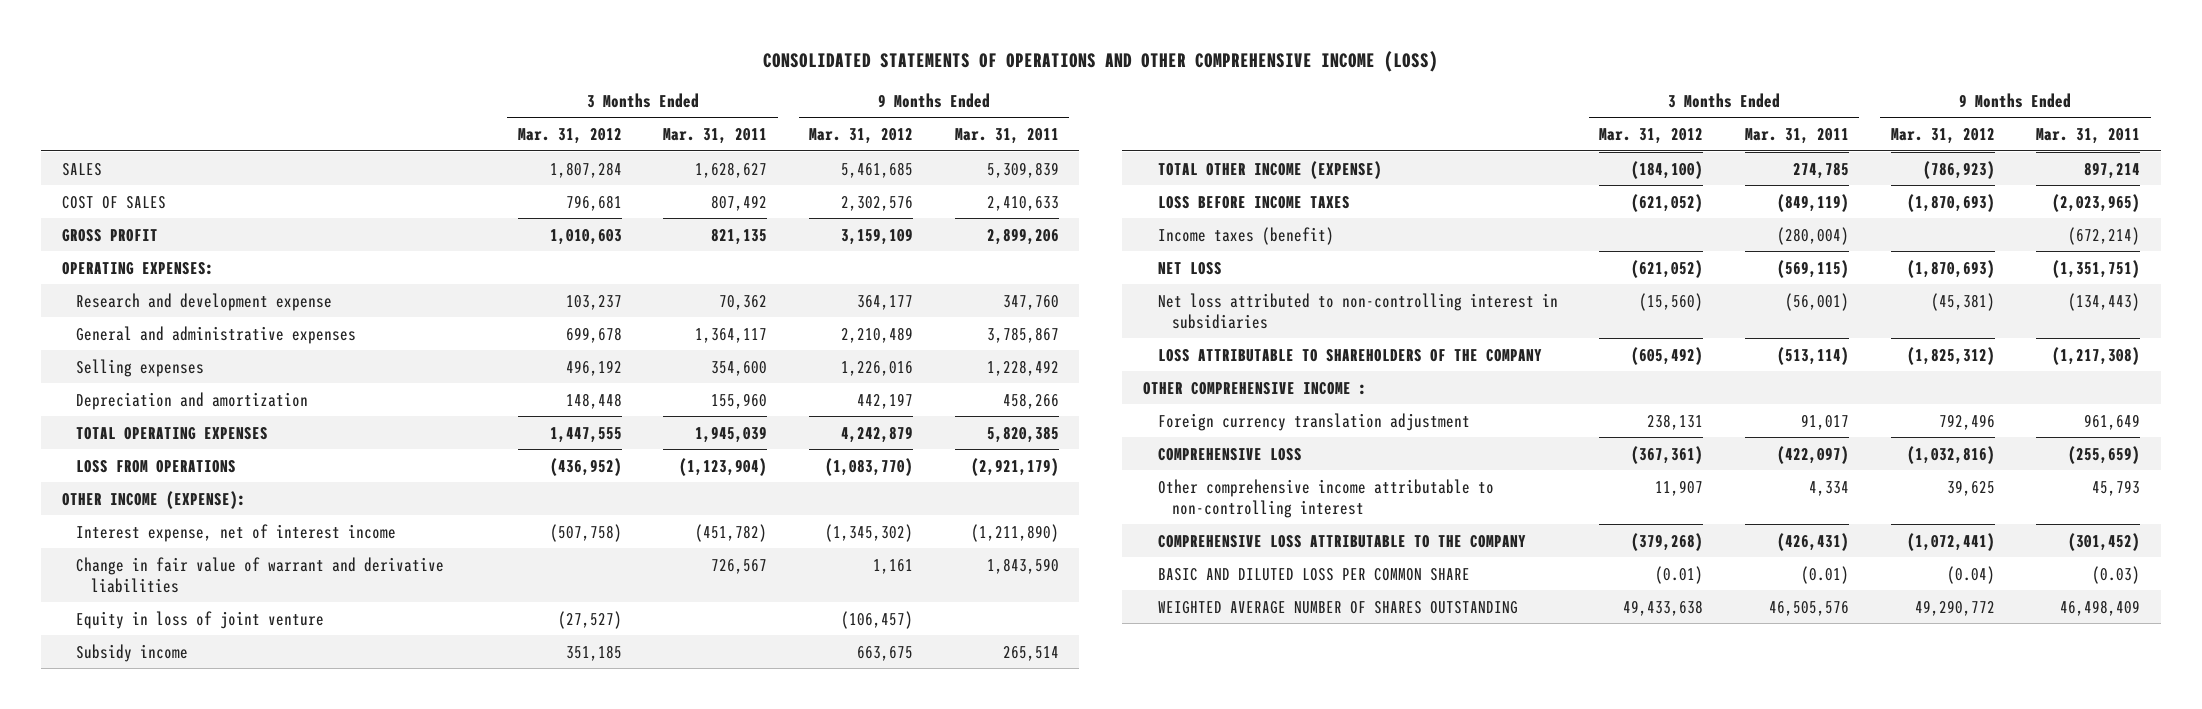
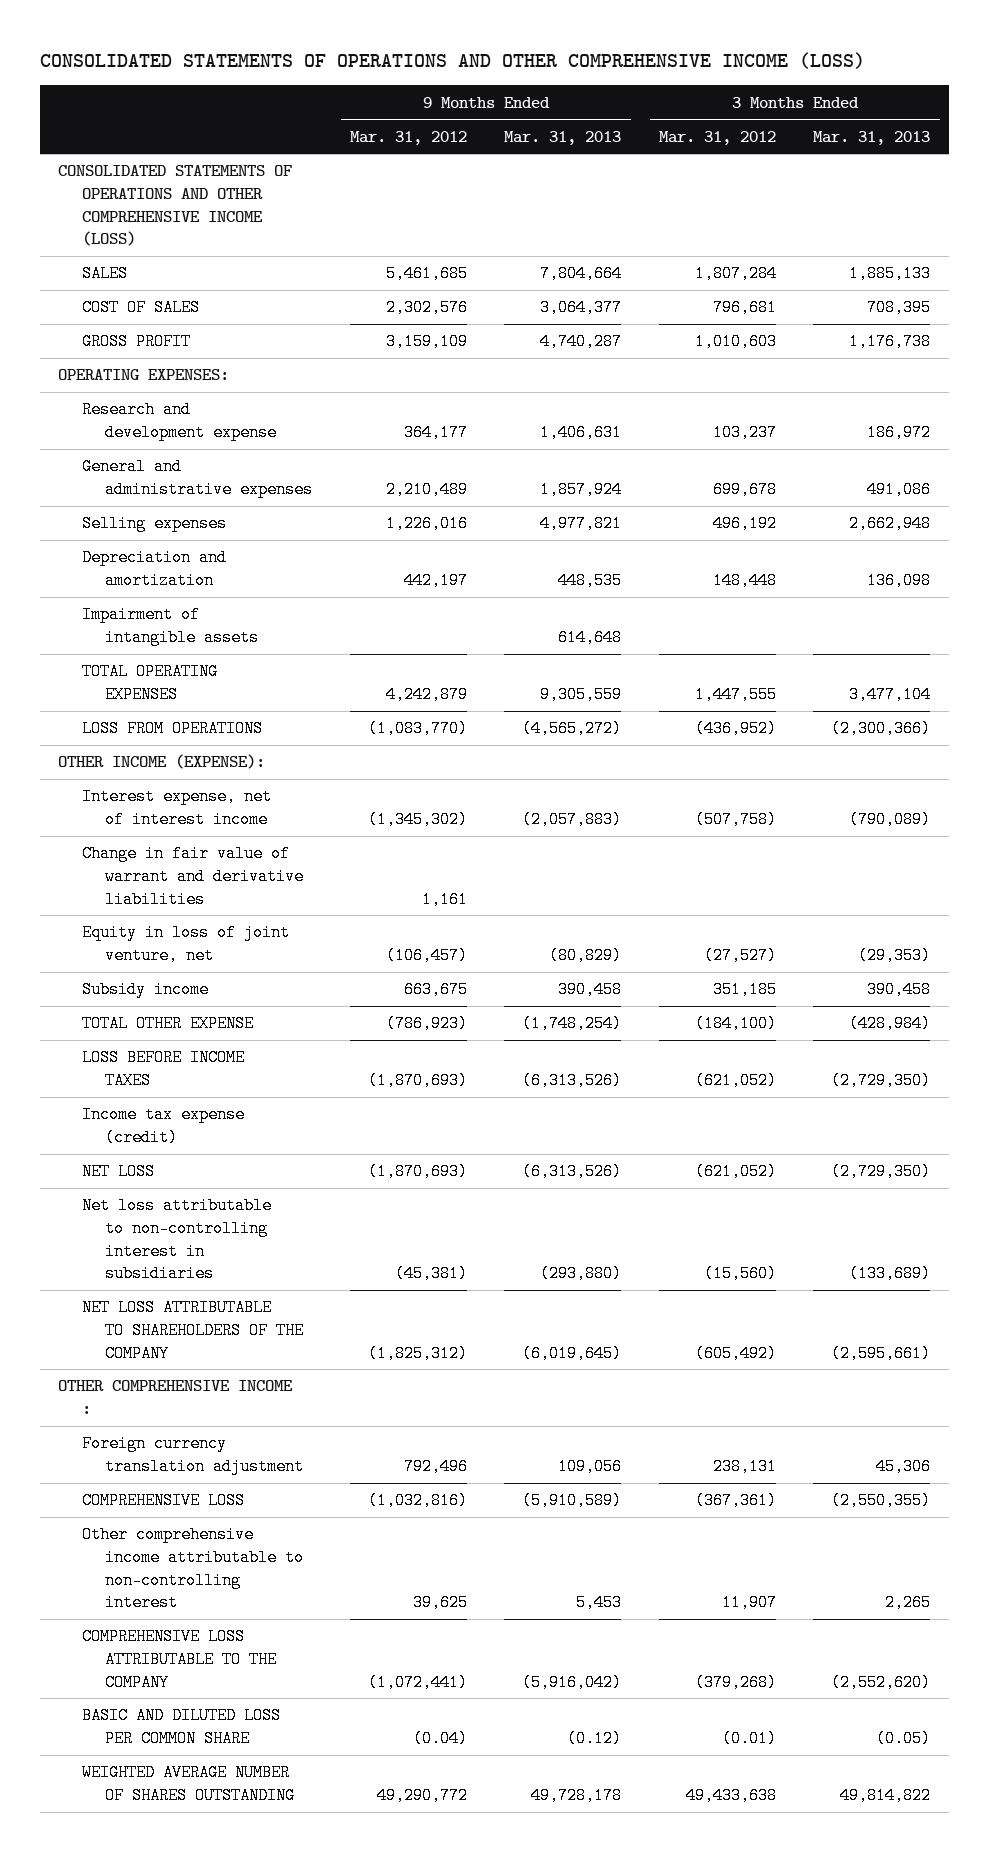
[663,127,768,144] Mar. 31, 2011 -> none
[954,127,1059,144] Mar. 31, 2011 -> none
none -> [504,130,622,145] Mar. 31, 2013
none -> [813,130,931,145] Mar. 31, 2013
none -> [58,165,293,247] CONSOLIDATED STATEMENTS OF OPERATIONS AND OTHER COMPREHENSIVE INCOME (LOSS)
none -> [81,606,260,647] Impairment of intangible assets
[76,610,325,629] Equity in loss of joint venture -> [81,924,290,965] Equity in loss of joint venture, net
[1157,160,1382,179] TOTAL OTHER INCOME (EXPENSE) -> [81,1015,254,1033] TOTAL OTHER EXPENSE
[1157,226,1334,245] Income taxes (benefit) -> [81,1106,245,1147] Income tax expense (credit)
[1157,292,1558,329] Net loss attributed to non-controlling interest in subsidiaries -> [81,1197,272,1283] Net loss attributable to non-controlling interest in subsidiaries
[1157,348,1542,362] LOSS ATTRIBUTABLE TO SHAREHOLDERS OF THE COMPANY -> [81,1299,305,1362] NET LOSS ATTRIBUTABLE TO SHAREHOLDERS OF THE COMPANY

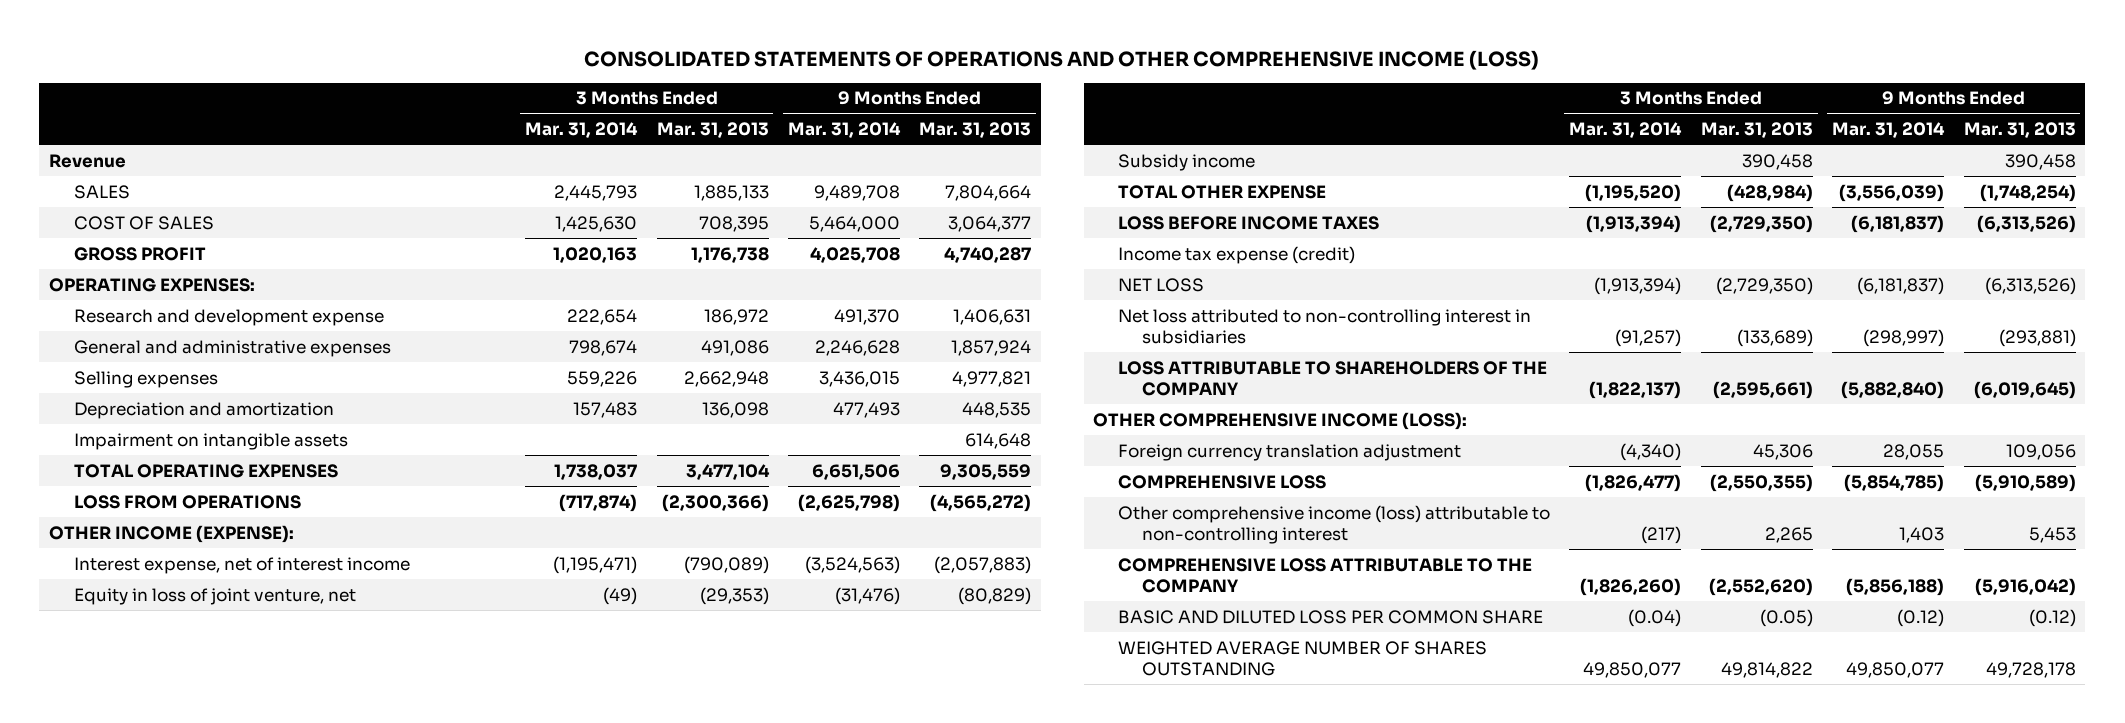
[349,130,467,145] Mar. 31, 2012 -> none
[658,130,776,145] Mar. 31, 2012 -> none
none -> [525,121,639,138] Mar. 31, 2014
none -> [787,121,901,138] Mar. 31, 2014
[58,165,293,247] CONSOLIDATED STATEMENTS OF OPERATIONS AND OTHER COMPREHENSIVE INCOME (LOSS) -> none
none -> [49,153,127,168] Revenue
[81,606,260,647] Impairment of intangible assets -> [73,432,348,450] Impairment on intangible assets
[81,845,305,908] Change in fair value of warrant and derivative liabilities -> none
[81,1197,272,1283] Net loss attributable to non-controlling interest in subsidiaries -> [1117,308,1531,344] Net loss attributed to non-controlling interest in subsidiaries
[540,1265,623,1283] (293,880) -> [1998,328,2076,347] (293,881)
[81,1299,305,1362] NET LOSS ATTRIBUTABLE TO SHAREHOLDERS OF THE COMPANY -> [1117,360,1547,396] LOSS ATTRIBUTABLE TO SHAREHOLDERS OF THE COMPANY
[58,1380,294,1415] OTHER COMPREHENSIVE INCOME : -> [1093,411,1468,430] OTHER COMPREHENSIVE INCOME (LOSS):
[81,1526,305,1612] Other comprehensive income attributable to non-controlling interest -> [1117,504,1550,544] Other comprehensive income (loss) attributable to non-controlling interest

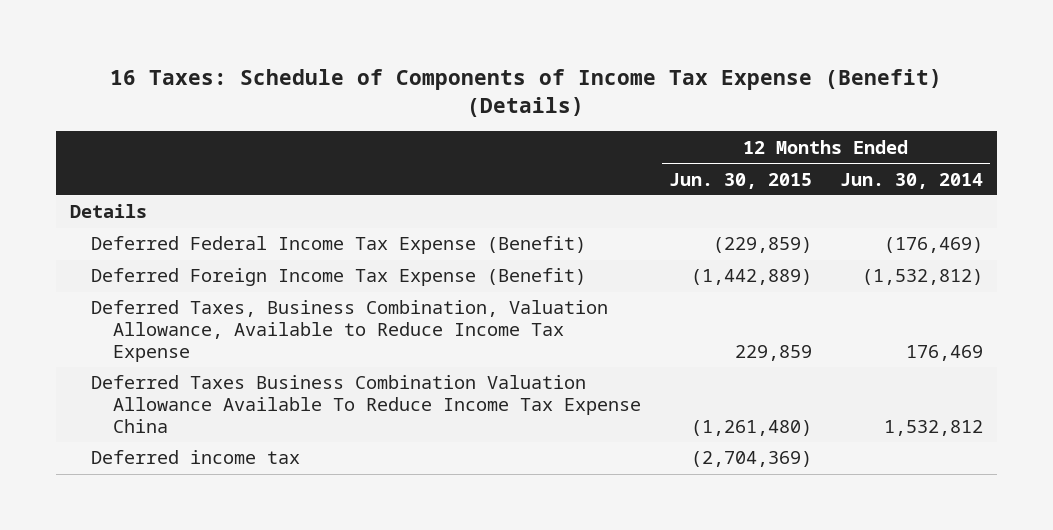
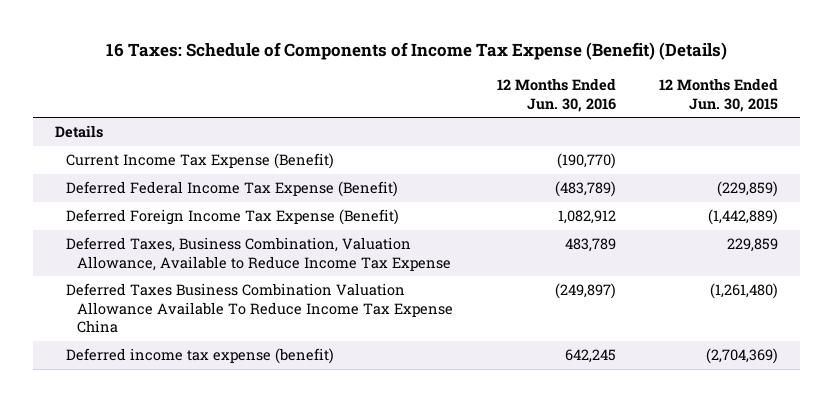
[839,172,983,189] Jun. 30, 2014 -> none
none -> [496,78,616,112] 12 Months Ended Jun. 30, 2016
none -> [66,153,335,170] Current Income Tax Expense (Benefit)
[91,450,301,465] Deferred income tax -> [66,348,335,365] Deferred income tax expense (benefit)

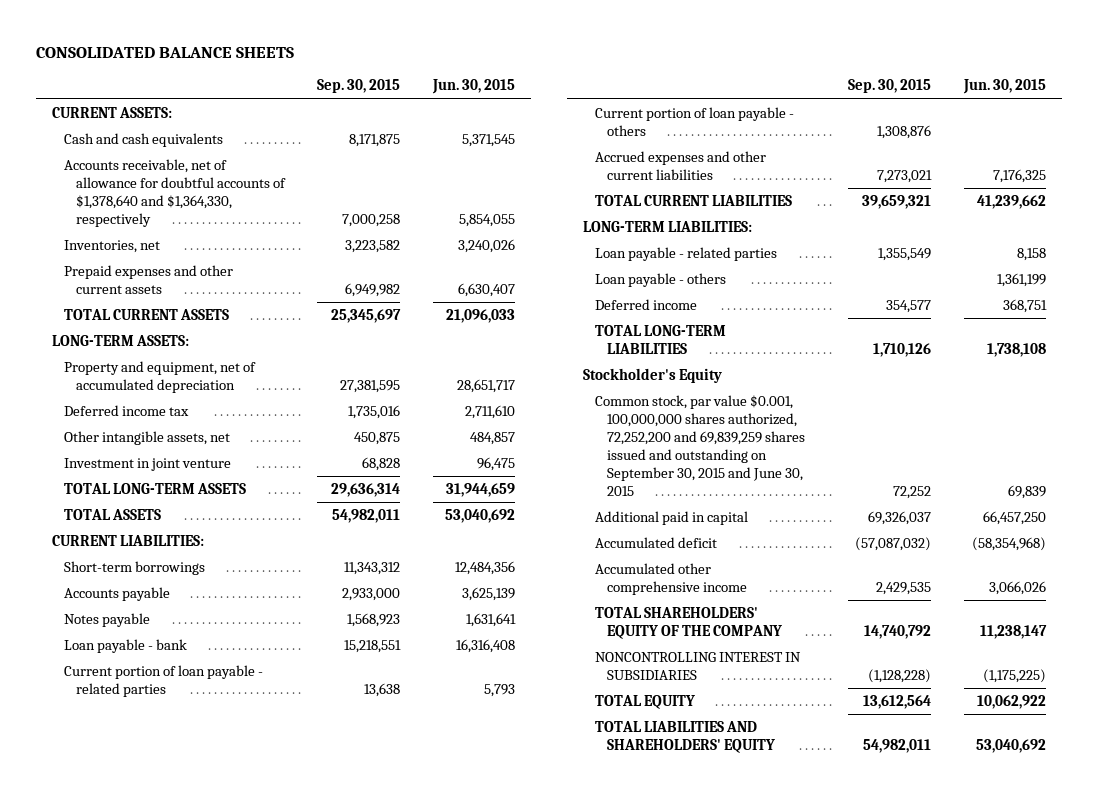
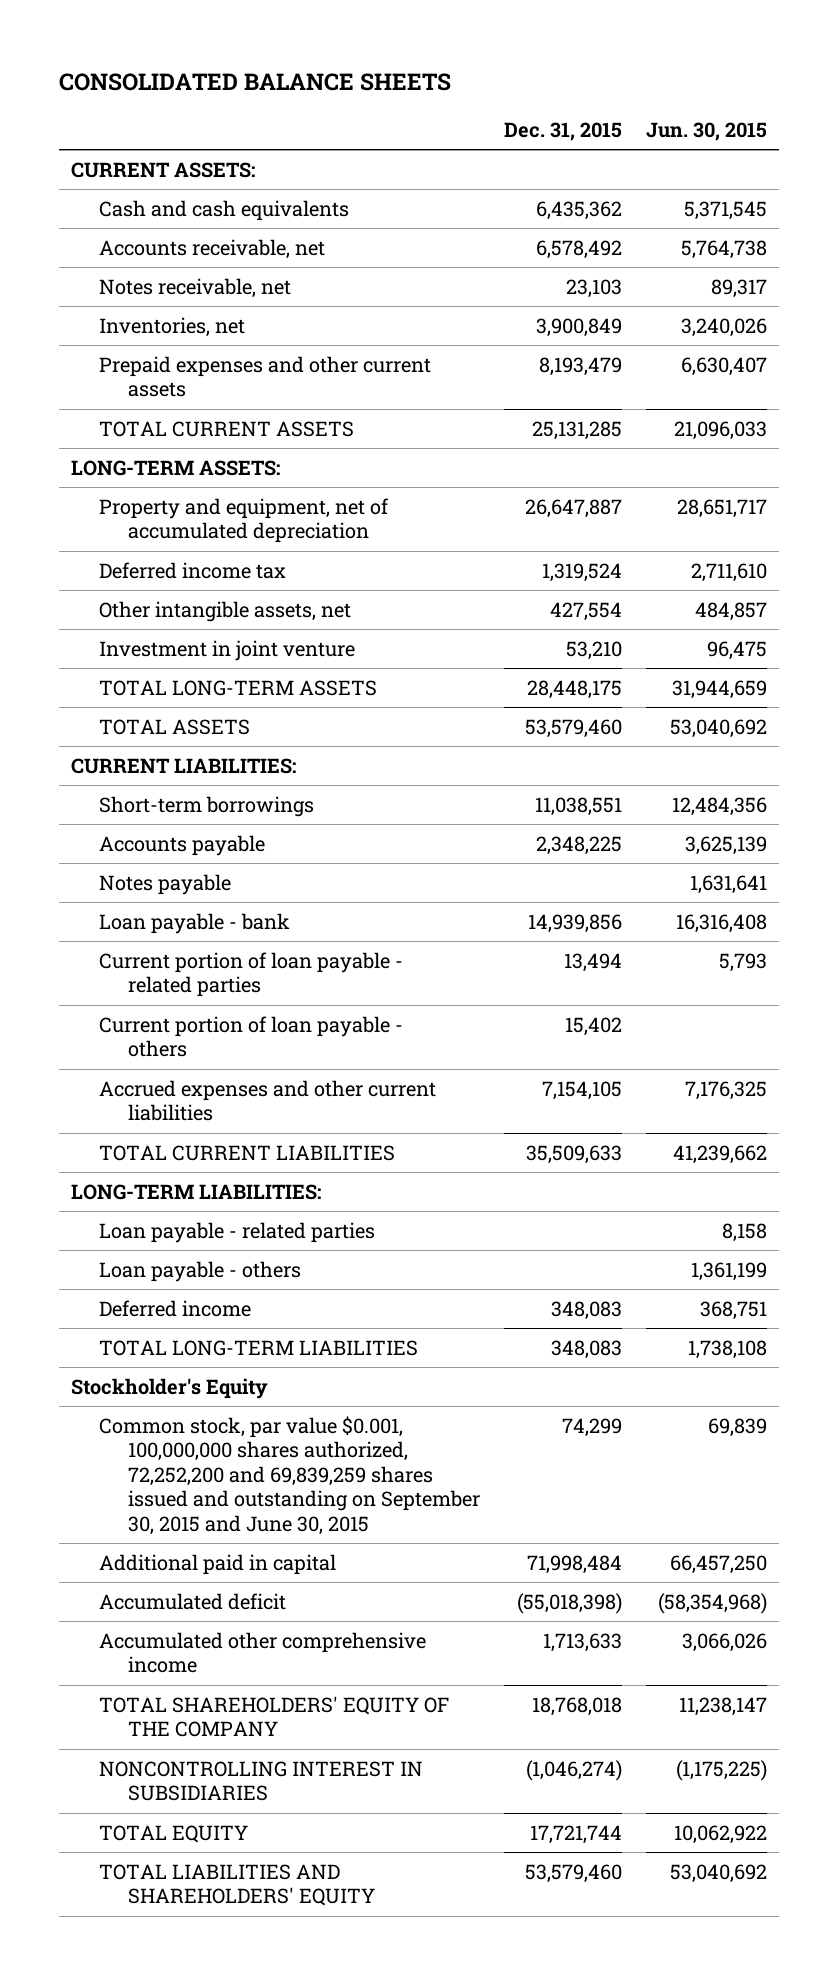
[317,79,401,94] Sep. 30, 2015 -> none
none -> [504,121,623,141] Dec. 31, 2015
[64,159,286,227] Accounts receivable, net of allowance for doubtful accounts of $1,378,640 and $1,364,330, respectively -> [99,238,326,259] Accounts receivable, net
[458,213,515,227] 5,854,055 -> [681,239,768,259] 5,764,738
none -> [99,277,292,298] Notes receivable, net

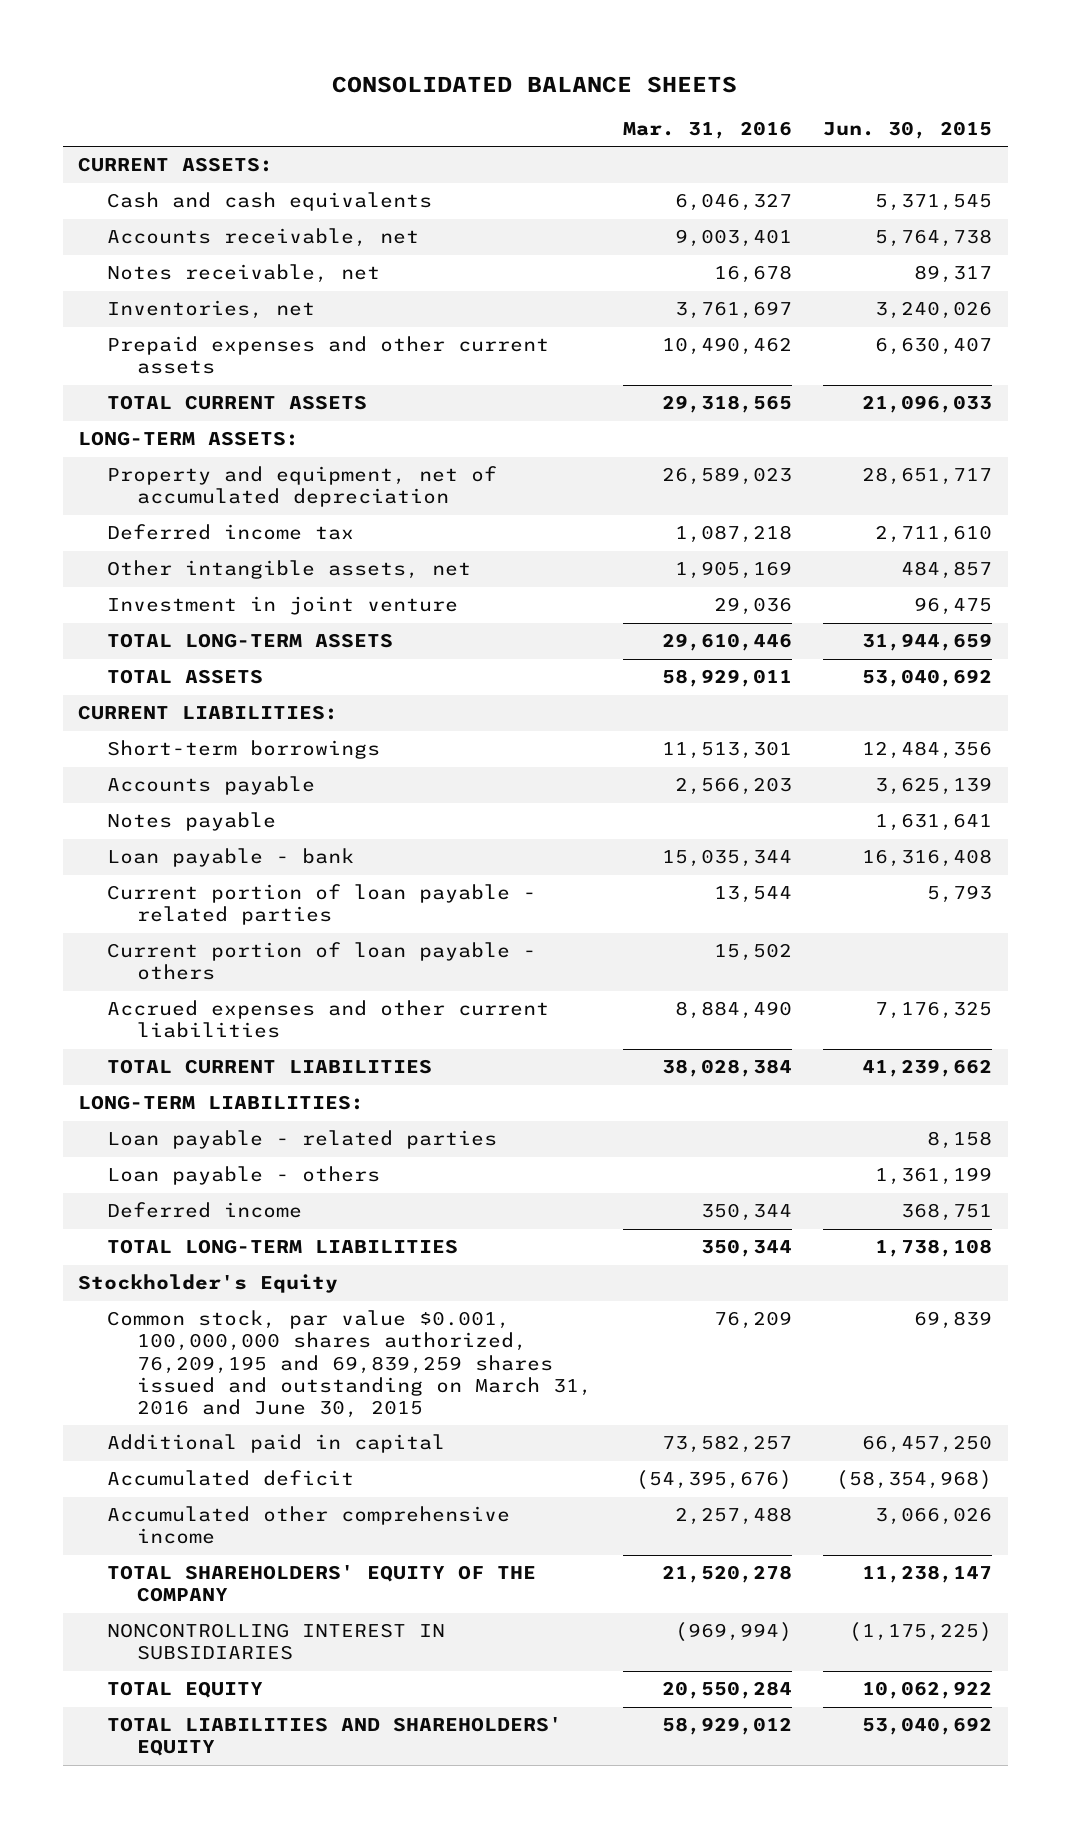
[504,121,623,141] Dec. 31, 2015 -> none
none -> [622,120,792,139] Mar. 31, 2016
[99,1415,480,1535] Common stock, par value $0.001, 100,000,000 shares authorized, 72,252,200 and 69,839,259 shares issued and outstanding on September 30, 2015 and June 30, 2015 -> [107,1310,592,1418] Common stock, par value $0.001, 100,000,000 shares authorized, 76,209,195 and 69,839,259 shares issued and outstanding on March 31, 2016 and June 30, 2015

